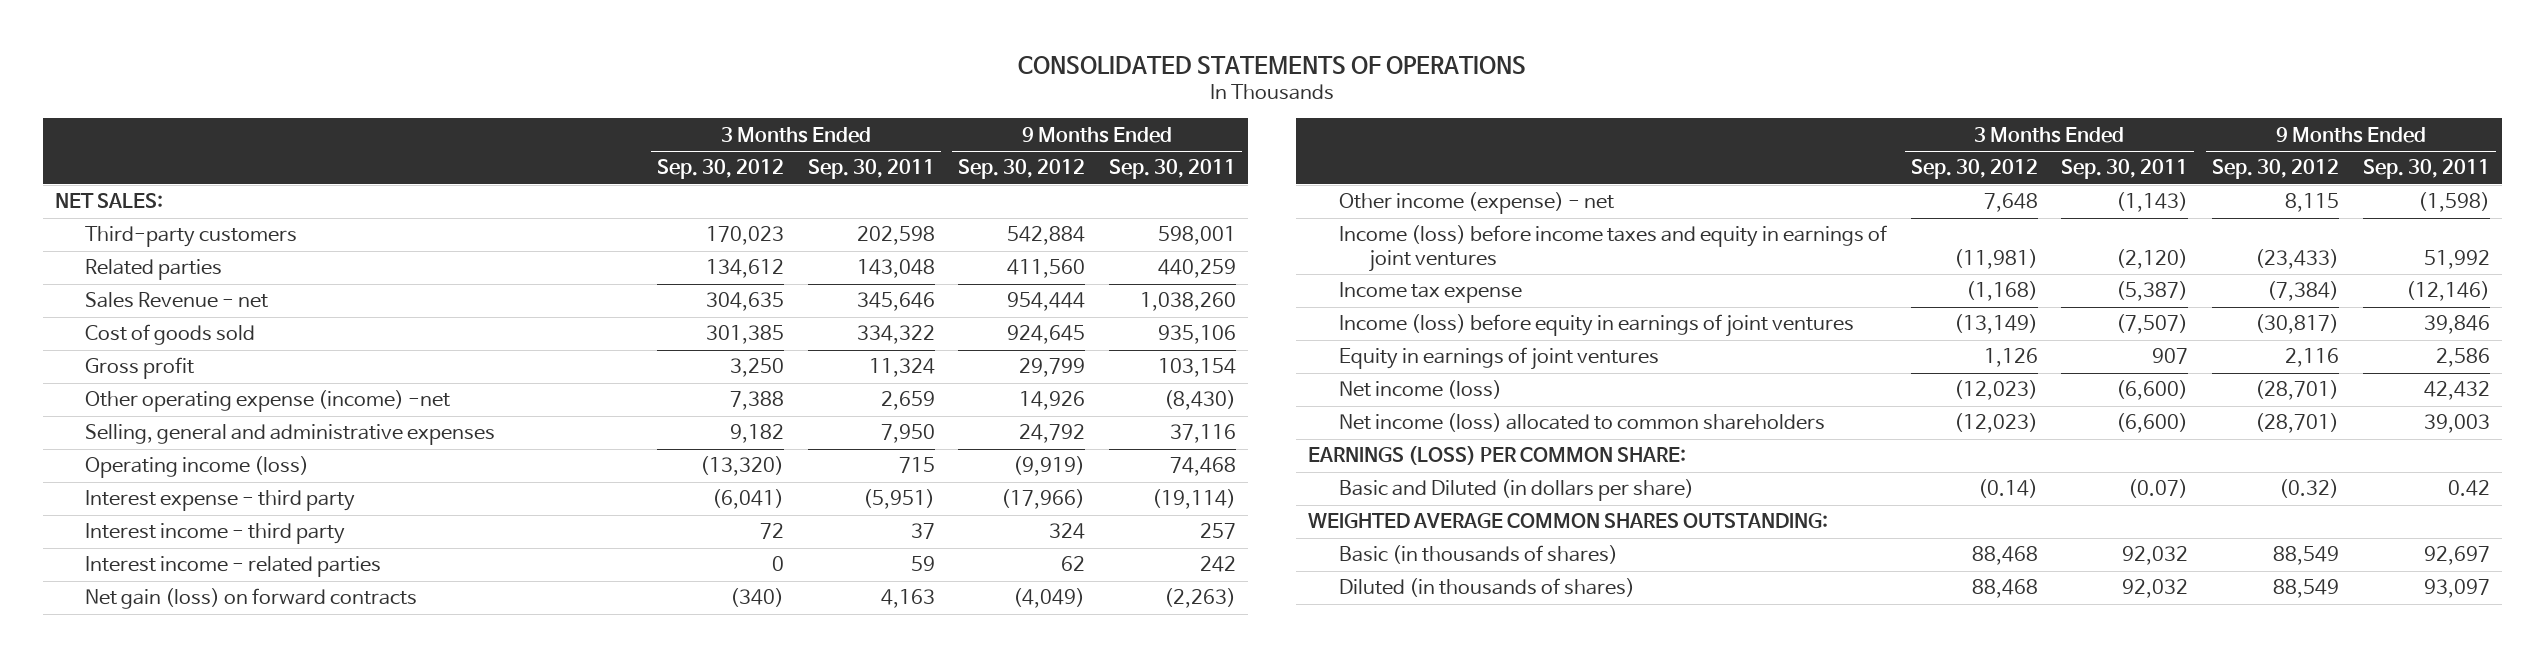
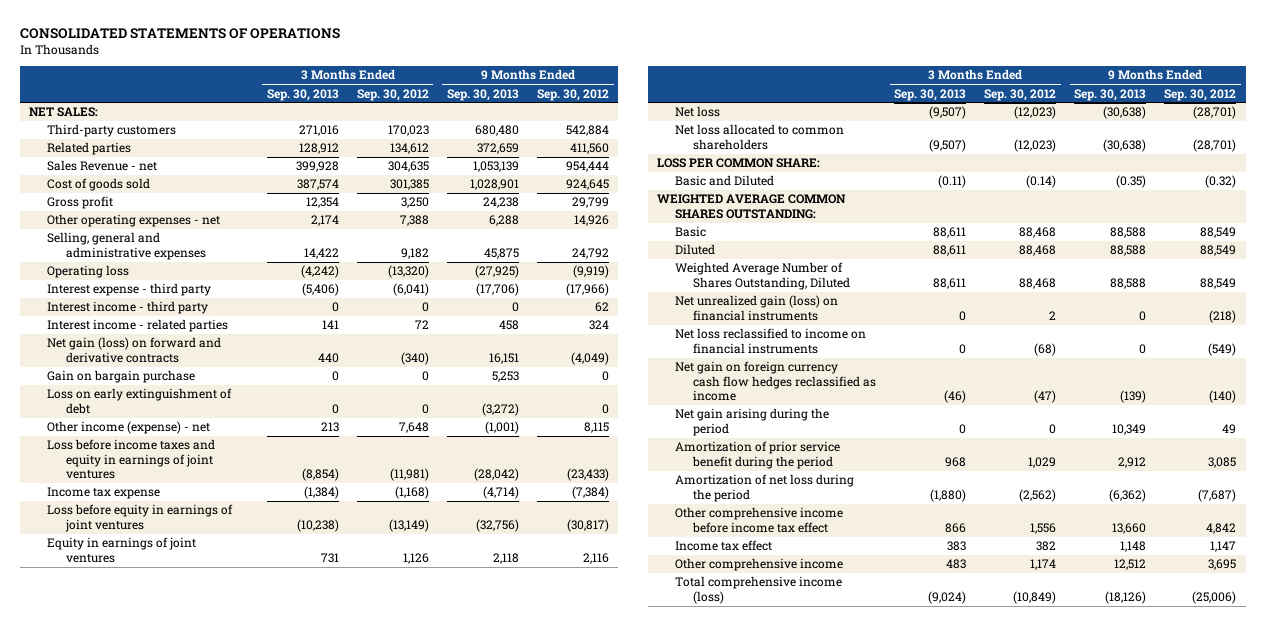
[807,159,935,180] Sep. 30, 2011 -> none
[1109,159,1237,180] Sep. 30, 2011 -> none
none -> [266,88,339,101] Sep. 30, 2013
none -> [446,88,519,101] Sep. 30, 2013
[85,390,451,413] Other operating expense (income) -net -> [47,214,221,228] Other operating expenses - net
[85,456,310,479] Operating income (loss) -> [47,265,130,279] Operating loss
[759,523,784,540] 72 -> [421,302,429,313] 0
[1049,523,1086,540] 324 -> [595,302,610,313] 62
[771,556,784,572] 0 -> [414,320,429,330] 72
[1061,556,1086,572] 62 -> [589,320,610,331] 324
[85,588,418,610] Net gain (loss) on forward contracts -> [47,337,222,363] Net gain (loss) on forward and derivative contracts
none -> [47,370,196,384] Gain on bargain purchase
none -> [47,388,233,414] Loss on early extinguishment of debt
[1338,225,1887,272] Income (loss) before income taxes and equity in earnings of joint ventures -> [47,439,216,480] Loss before income taxes and equity in earnings of joint ventures
[1338,314,1854,338] Income (loss) before equity in earnings of joint ventures -> [47,504,234,532] Loss before equity in earnings of joint ventures
[1338,380,1502,400] Net income (loss) -> [674,106,720,118] Net loss
[1338,413,1825,433] Net income (loss) allocated to common shareholders -> [674,124,844,150] Net loss allocated to common shareholders
[1308,446,1687,466] EARNINGS (LOSS) PER COMMON SHARE: -> [656,158,820,169] LOSS PER COMMON SHARE:
[1338,479,1694,502] Basic and Diluted (in dollars per share) -> [674,175,774,187] Basic and Diluted
[1338,545,1618,565] Basic (in thousands of shares) -> [674,226,706,238] Basic
[1338,578,1635,598] Diluted (in thousands of shares) -> [674,244,715,256] Diluted
none -> [674,262,850,290] Weighted Average Number of Shares Outstanding, Diluted
none -> [674,295,838,321] Net unrealized gain (loss) on financial instruments
none -> [674,328,866,354] Net loss reclassified to income on financial instruments
none -> [674,361,876,402] Net gain on foreign currency cash flow hedges reclassified as income
none -> [674,408,829,436] Net gain arising during the period
none -> [674,441,840,469] Amortization of prior service benefit during the period
none -> [674,474,854,502] Amortization of net loss during the period
none -> [674,507,843,533] Other comprehensive income before income tax effect
none -> [674,540,772,552] Income tax effect
none -> [674,558,843,572] Other comprehensive income
none -> [674,576,842,604] Total comprehensive income (loss)

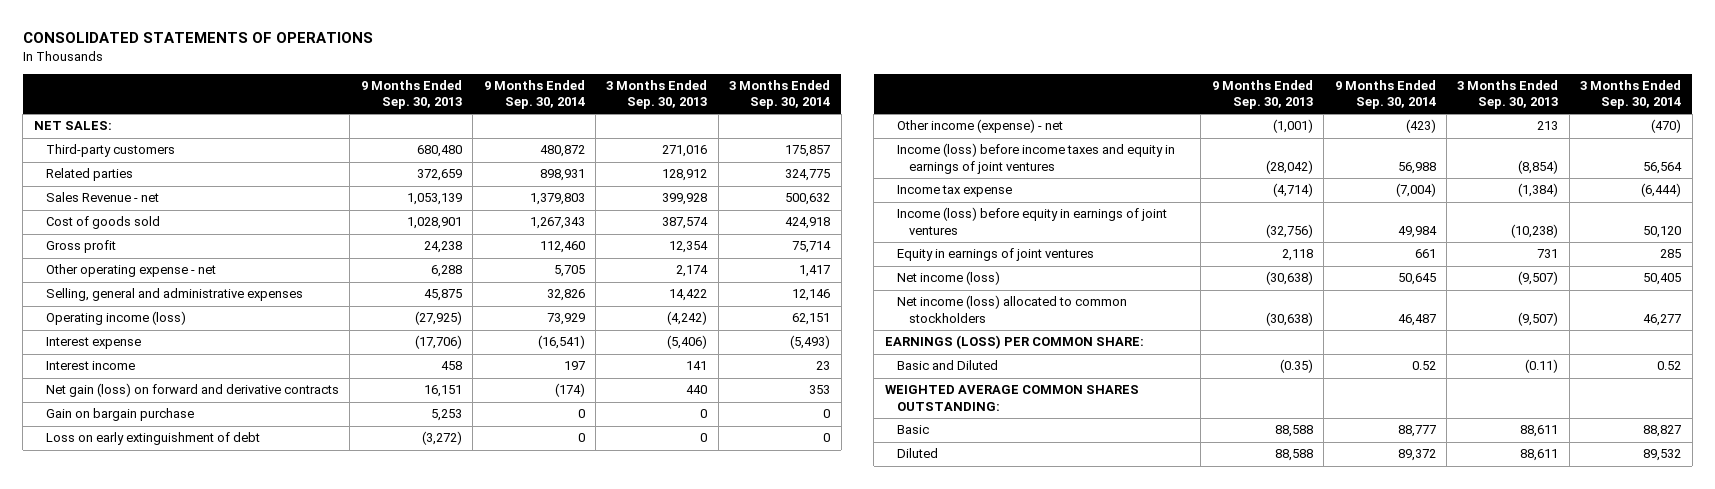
[356,88,429,101] Sep. 30, 2012 -> none
[537,88,610,101] Sep. 30, 2012 -> none
none -> [483,79,585,110] 9 Months Ended Sep. 30, 2014
none -> [729,79,831,110] 3 Months Ended Sep. 30, 2014
[47,214,221,228] Other operating expenses - net -> [46,264,217,278] Other operating expense - net
[47,301,209,315] Interest income - third party -> none
[47,265,130,279] Operating loss -> [46,311,187,326] Operating income (loss)
[47,283,212,297] Interest expense - third party -> [46,337,142,350] Interest expense
[47,319,229,333] Interest income - related parties -> [46,361,136,371] Interest income
[47,439,216,480] Loss before income taxes and equity in earnings of joint ventures -> [896,143,1175,174] Income (loss) before income taxes and equity in earnings of joint ventures
[47,504,234,532] Loss before equity in earnings of joint ventures -> [896,207,1167,235] Income (loss) before equity in earnings of joint ventures
[674,106,720,118] Net loss -> [896,271,1000,286] Net income (loss)
[674,124,844,150] Net loss allocated to common shareholders -> [896,295,1127,323] Net income (loss) allocated to common stockholders
[656,158,820,169] LOSS PER COMMON SHARE: -> [884,335,1144,350] EARNINGS (LOSS) PER COMMON SHARE:
[674,262,850,290] Weighted Average Number of Shares Outstanding, Diluted -> none
[674,295,838,321] Net unrealized gain (loss) on financial instruments -> none
[674,328,866,354] Net loss reclassified to income on financial instruments -> none
[674,361,876,402] Net gain on foreign currency cash flow hedges reclassified as income -> none
[674,408,829,436] Net gain arising during the period -> none
[674,441,840,469] Amortization of prior service benefit during the period -> none
[674,474,854,502] Amortization of net loss during the period -> none
[674,507,843,533] Other comprehensive income before income tax effect -> none
[674,540,772,552] Income tax effect -> none
[674,558,843,572] Other comprehensive income -> none
[674,576,842,604] Total comprehensive income (loss) -> none

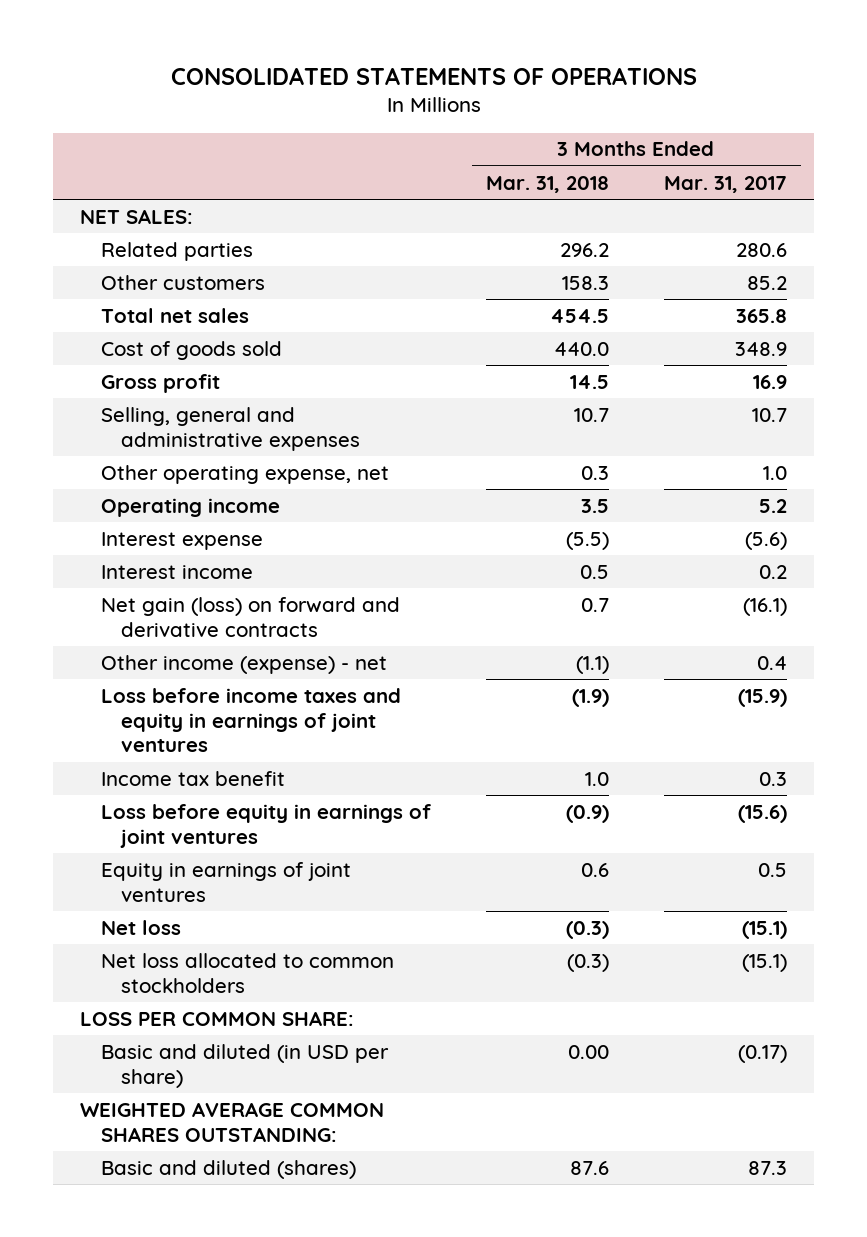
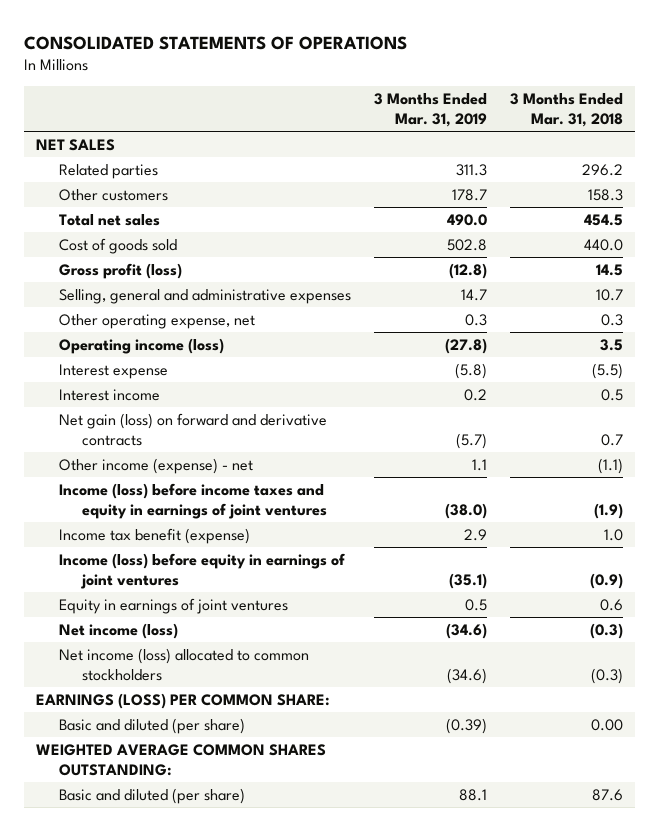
[663,175,787,193] Mar. 31, 2017 -> none
none -> [373,92,487,127] 3 Months Ended Mar. 31, 2019
[80,208,194,224] NET SALES: -> [35,138,115,151] NET SALES
[100,373,220,393] Gross profit -> [58,262,182,279] Gross profit (loss)
[100,497,280,517] Operating income -> [58,337,224,354] Operating income (loss)
[100,687,401,753] Loss before income taxes and equity in earnings of joint ventures -> [58,482,327,519] Income (loss) before income taxes and equity in earnings of joint ventures
[100,770,285,786] Income tax benefit -> [58,527,250,544] Income tax benefit (expense)
[100,803,431,848] Loss before equity in earnings of joint ventures -> [58,552,345,589] Income (loss) before equity in earnings of joint ventures
[100,919,181,935] Net loss -> [58,622,178,639] Net income (loss)
[100,952,394,993] Net loss allocated to common stockholders -> [58,647,309,681] Net income (loss) allocated to common stockholders
[80,1010,355,1026] LOSS PER COMMON SHARE: -> [35,692,330,709] EARNINGS (LOSS) PER COMMON SHARE:
[100,1043,389,1088] Basic and diluted (in USD per share) -> [58,717,245,734] Basic and diluted (per share)
[100,1159,356,1179] Basic and diluted (shares) -> [58,787,245,804] Basic and diluted (per share)

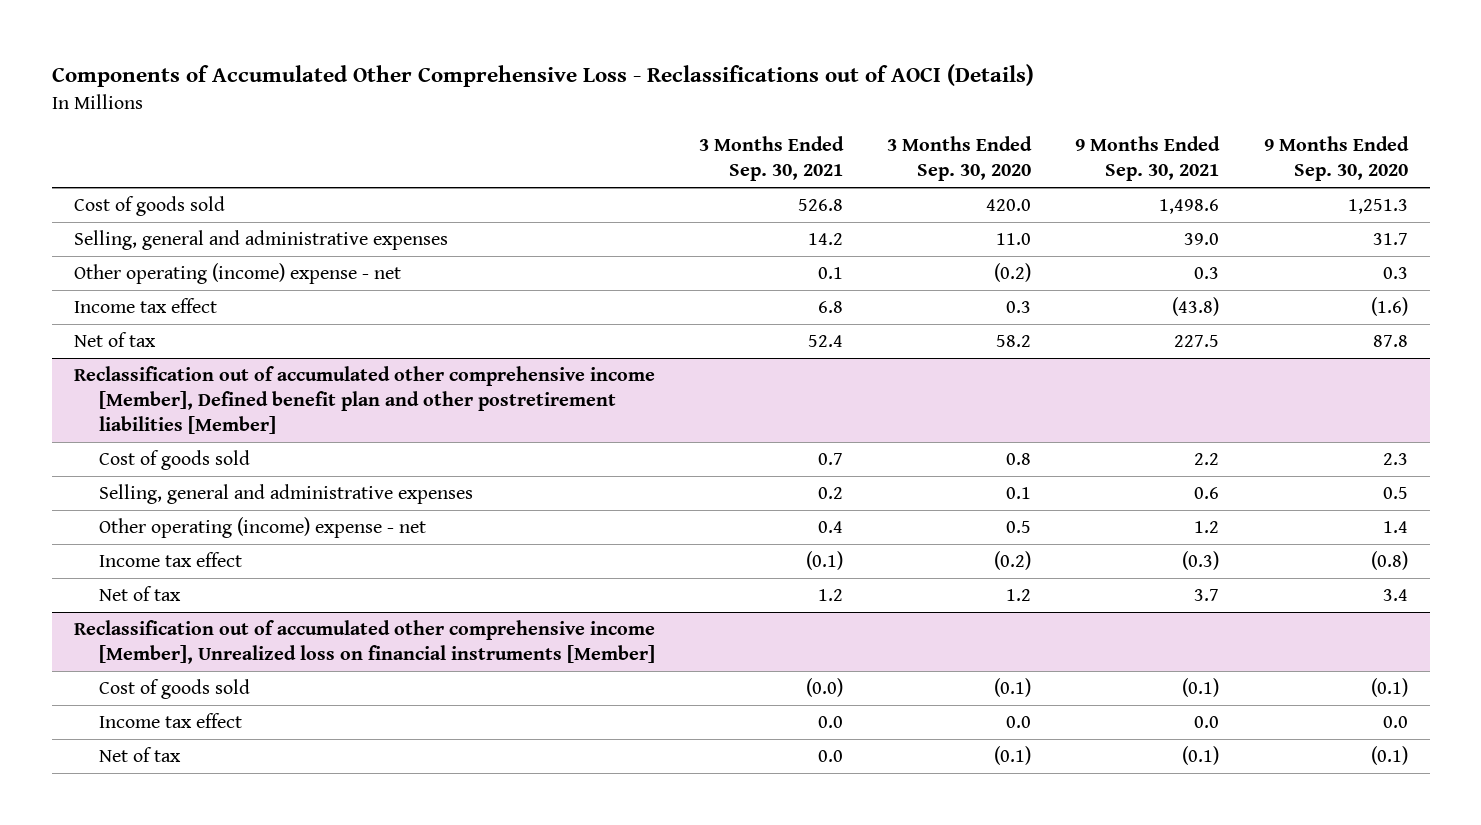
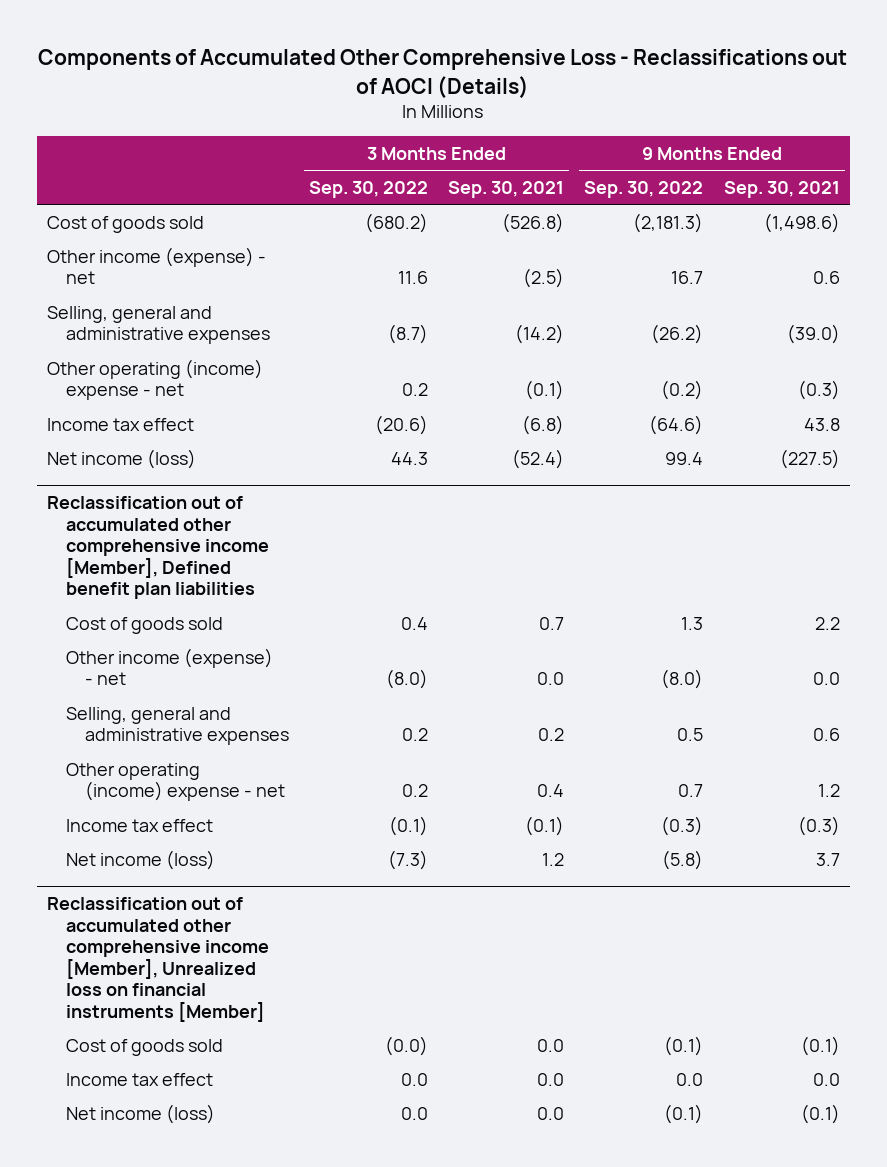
[887,136,1033,182] 3 Months Ended Sep. 30, 2020 -> none
[1263,136,1409,182] 9 Months Ended Sep. 30, 2020 -> none
none -> [308,180,428,198] Sep. 30, 2022
none -> [584,180,704,198] Sep. 30, 2022
[798,199,844,212] 526.8 -> [502,212,565,233] (526.8)
[1159,199,1220,215] 1,498.6 -> [763,212,840,233] (1,498.6)
none -> [47,246,267,285] Other income (expense) - net
[808,233,844,246] 14.2 -> [515,324,565,345] (14.2)
[1184,233,1220,246] 39.0 -> [786,324,840,345] (39.0)
[818,267,844,280] 0.1 -> [525,380,565,401] (0.1)
[1194,267,1220,280] 0.3 -> [797,380,840,401] (0.3)
[818,301,844,314] 6.8 -> [522,414,565,435] (6.8)
[1172,297,1220,317] (43.8) -> [803,417,840,431] 43.8
[73,332,156,348] Net of tax -> [47,448,197,469] Net income (loss)
[808,335,844,348] 52.4 -> [512,448,565,469] (52.4)
[1174,335,1220,348] 227.5 -> [779,448,840,469] (227.5)
[73,366,655,434] Reclassification out of accumulated other comprehensive income [Member], Defined benefit plan and other postretirement liabilities [Member] -> [47,496,270,600] Reclassification out of accumulated other comprehensive income [Member], Defined benefit plan liabilities
none -> [66,647,274,686] Other income (expense) - net
[99,586,182,602] Net of tax -> [66,849,216,870] Net income (loss)
[806,678,844,698] (0.0) -> [537,1038,565,1052] 0.0
[99,747,182,763] Net of tax -> [66,1103,216,1124] Net income (loss)

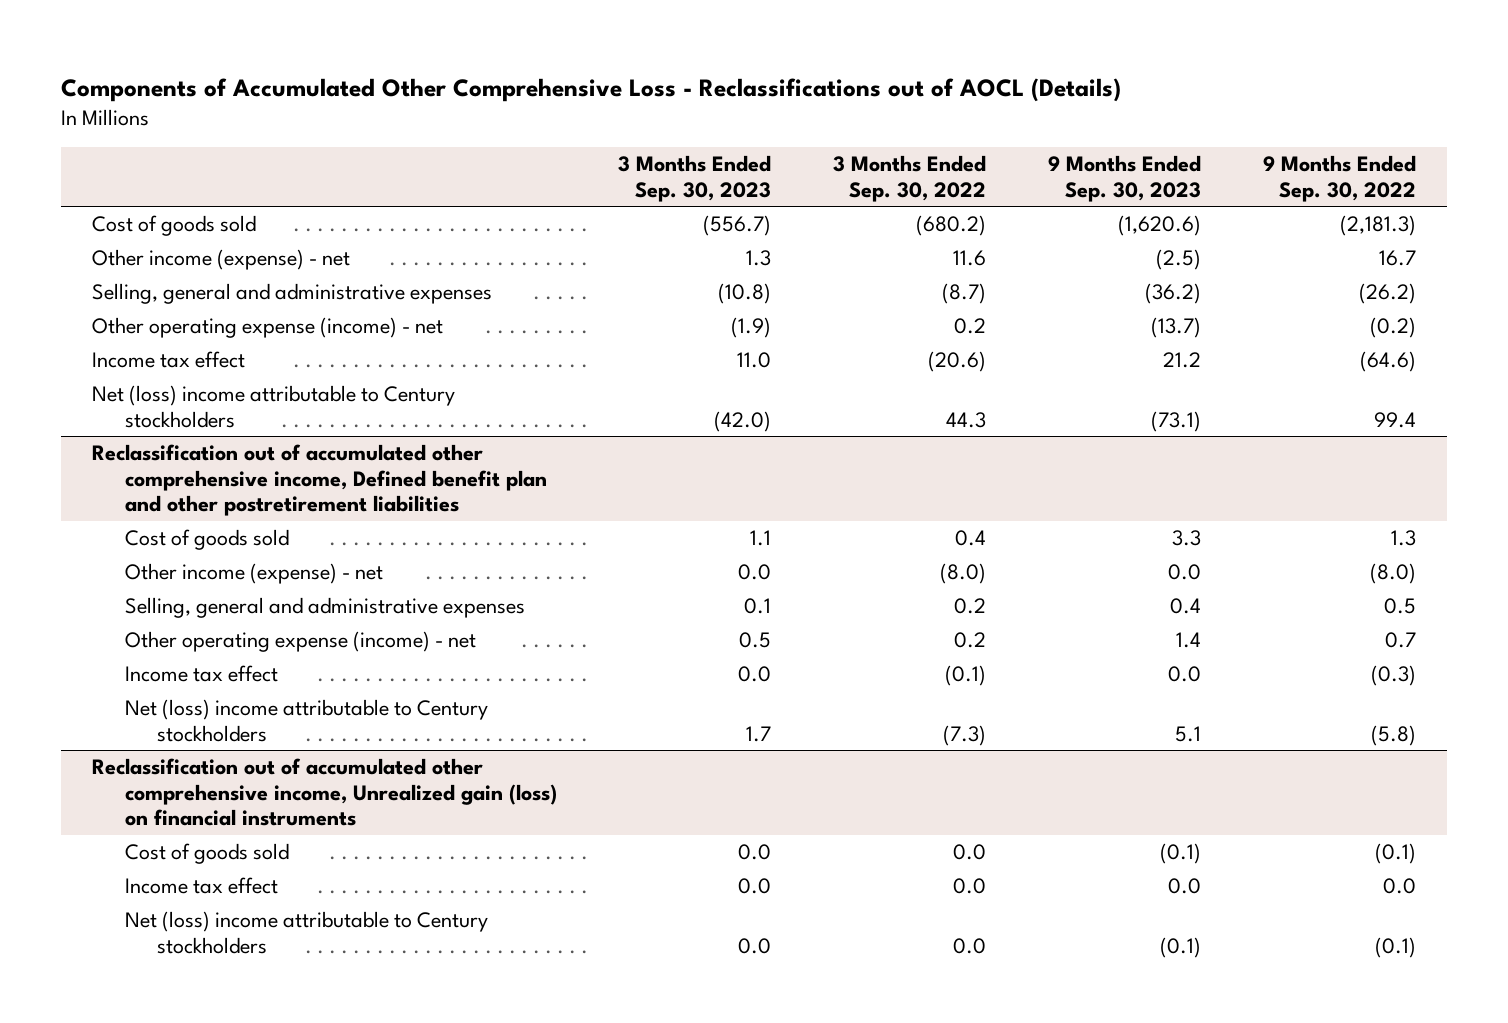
[38,49,848,98] Components of Accumulated Other Comprehensive Loss - Reclassifications out of AOCI (Details) -> [61,77,1122,102] Components of Accumulated Other Comprehensive Loss - Reclassifications out of AOCL (Details)
[448,180,565,198] Sep. 30, 2021 -> none
[723,180,840,198] Sep. 30, 2021 -> none
none -> [618,155,772,202] 3 Months Ended Sep. 30, 2023
none -> [1048,155,1202,202] 9 Months Ended Sep. 30, 2023
[47,358,264,401] Other operating (income) expense - net -> [92,317,444,339] Other operating expense (income) - net
[47,448,197,469] Net income (loss) -> [92,385,456,428] Net (loss) income attributable to Century stockholders
[47,496,270,600] Reclassification out of accumulated other comprehensive income [Member], Defined benefit plan liabilities -> [92,444,547,516] Reclassification out of accumulated other comprehensive income, Defined benefit plan and other postretirement liabilities
[66,762,285,802] Other operating (income) expense - net -> [124,631,476,653] Other operating expense (income) - net
[66,849,216,870] Net income (loss) -> [124,699,488,742] Net (loss) income attributable to Century stockholders
[47,897,270,1022] Reclassification out of accumulated other comprehensive income [Member], Unrealized loss on financial instruments [Member] -> [92,758,557,826] Reclassification out of accumulated other comprehensive income, Unrealized gain (loss) on financial instruments
[384,1035,428,1056] (0.0) -> [953,844,987,861] 0.0
[66,1103,216,1124] Net income (loss) -> [124,911,488,954] Net (loss) income attributable to Century stockholders

